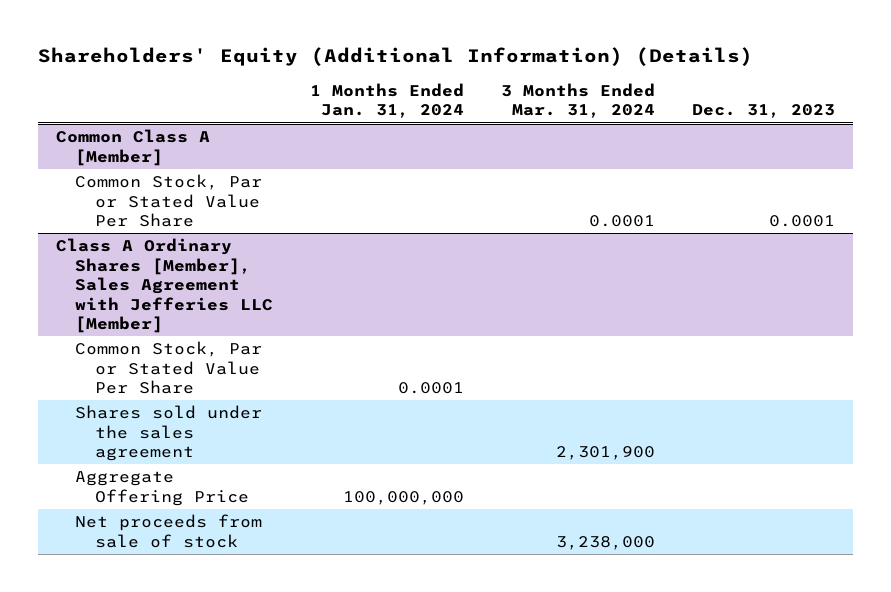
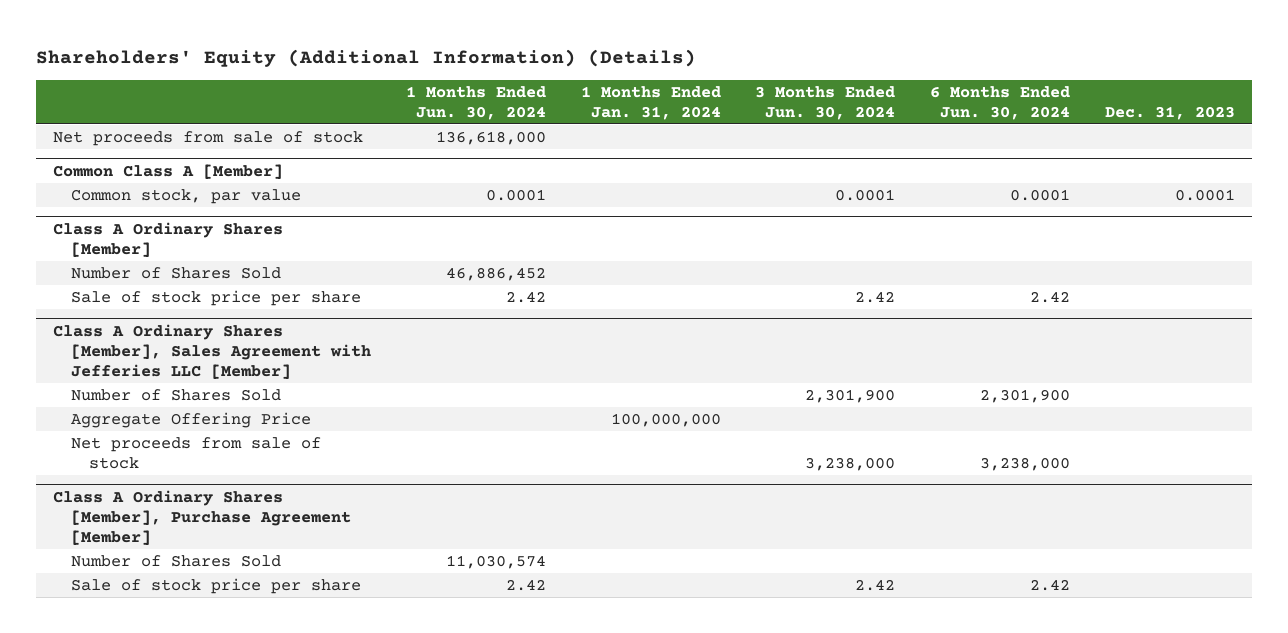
[501,82,656,119] 3 Months Ended Mar. 31, 2024 -> none
none -> [406,85,547,120] 1 Months Ended Jun. 30, 2024
none -> [755,85,896,120] 3 Months Ended Jun. 30, 2024
none -> [930,85,1071,120] 6 Months Ended Jun. 30, 2024
none -> [53,131,364,147] Net proceeds from sale of stock
[75,174,263,228] Common Stock, Par or Stated Value Per Share -> [71,189,302,205] Common stock, par value
none -> [53,221,284,257] Class A Ordinary Shares [Member]
none -> [71,267,282,280] Number of Shares Sold
none -> [71,290,362,307] Sale of stock price per share
[75,341,263,395] Common Stock, Par or Stated Value Per Share -> none
[75,405,263,462] Shares sold under the sales agreement -> [71,389,282,402] Number of Shares Sold
none -> [53,489,352,545] Class A Ordinary Shares [Member], Purchase Agreement [Member]
none -> [71,555,282,568] Number of Shares Sold
none -> [71,578,362,595] Sale of stock price per share

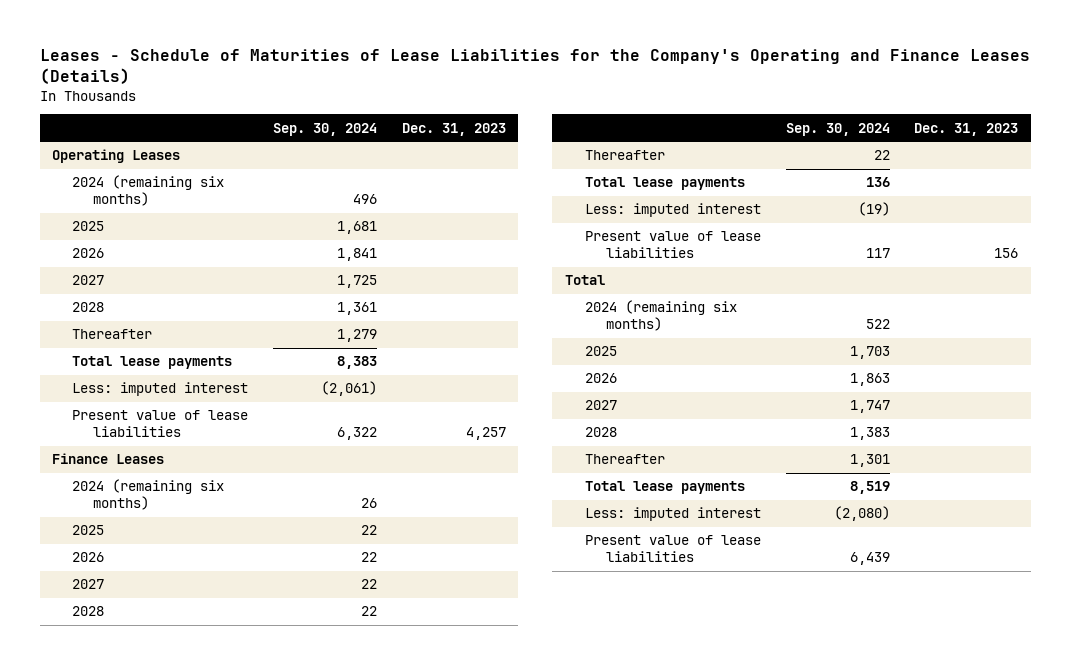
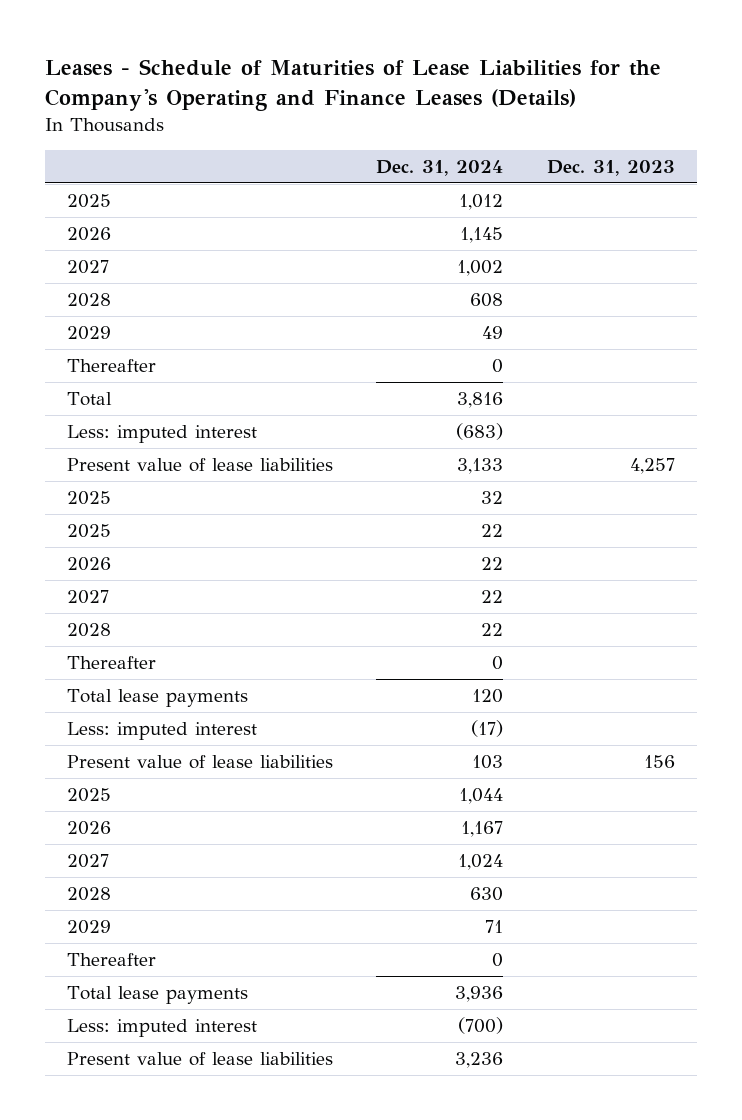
[273,122,378,136] Sep. 30, 2024 -> none
none -> [376,159,504,176] Dec. 31, 2024
[51,149,180,164] Operating Leases -> none
[72,175,225,207] 2024 (remaining six months) -> none
none -> [67,326,112,341] 2029
[72,356,233,370] Total lease payments -> none
[564,275,605,286] Total -> [67,392,113,407] Total
[51,453,164,465] Finance Leases -> none
[72,479,225,511] 2024 (remaining six months) -> none
none -> [67,524,112,539] 2025
[585,300,738,332] 2024 (remaining six months) -> none
none -> [67,920,112,935] 2029

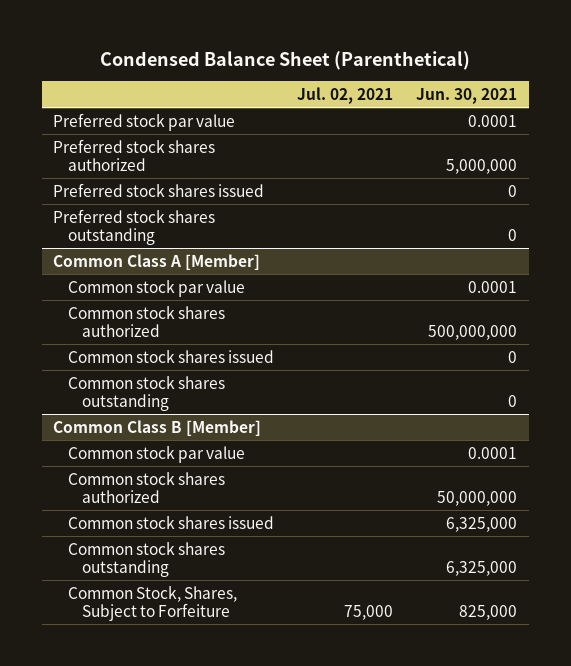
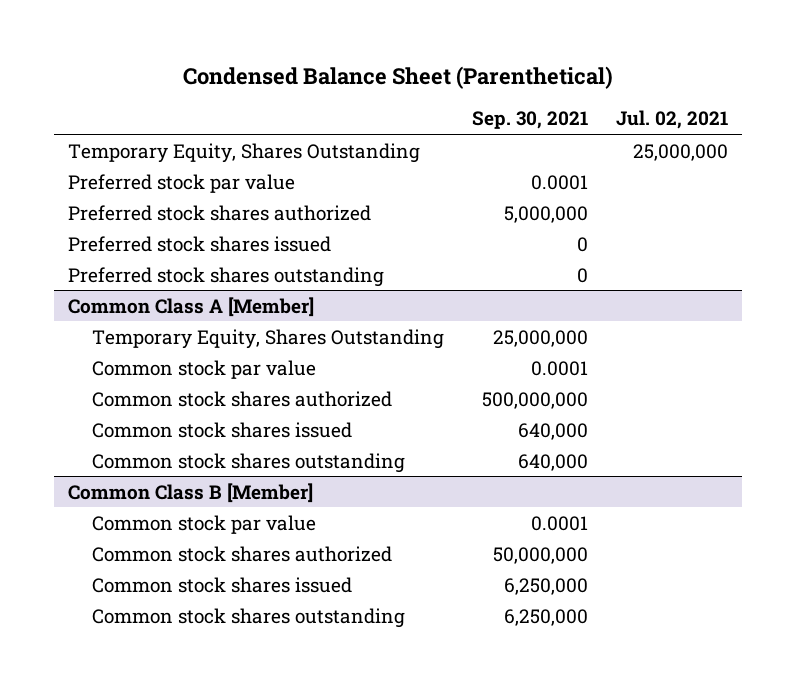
[416,87,518,104] Jun. 30, 2021 -> none
none -> [471,111,588,130] Sep. 30, 2021
none -> [68,142,421,163] Temporary Equity, Shares Outstanding
none -> [91,328,444,349] Temporary Equity, Shares Outstanding
[67,585,237,622] Common Stock, Shares, Subject to Forfeiture -> none

